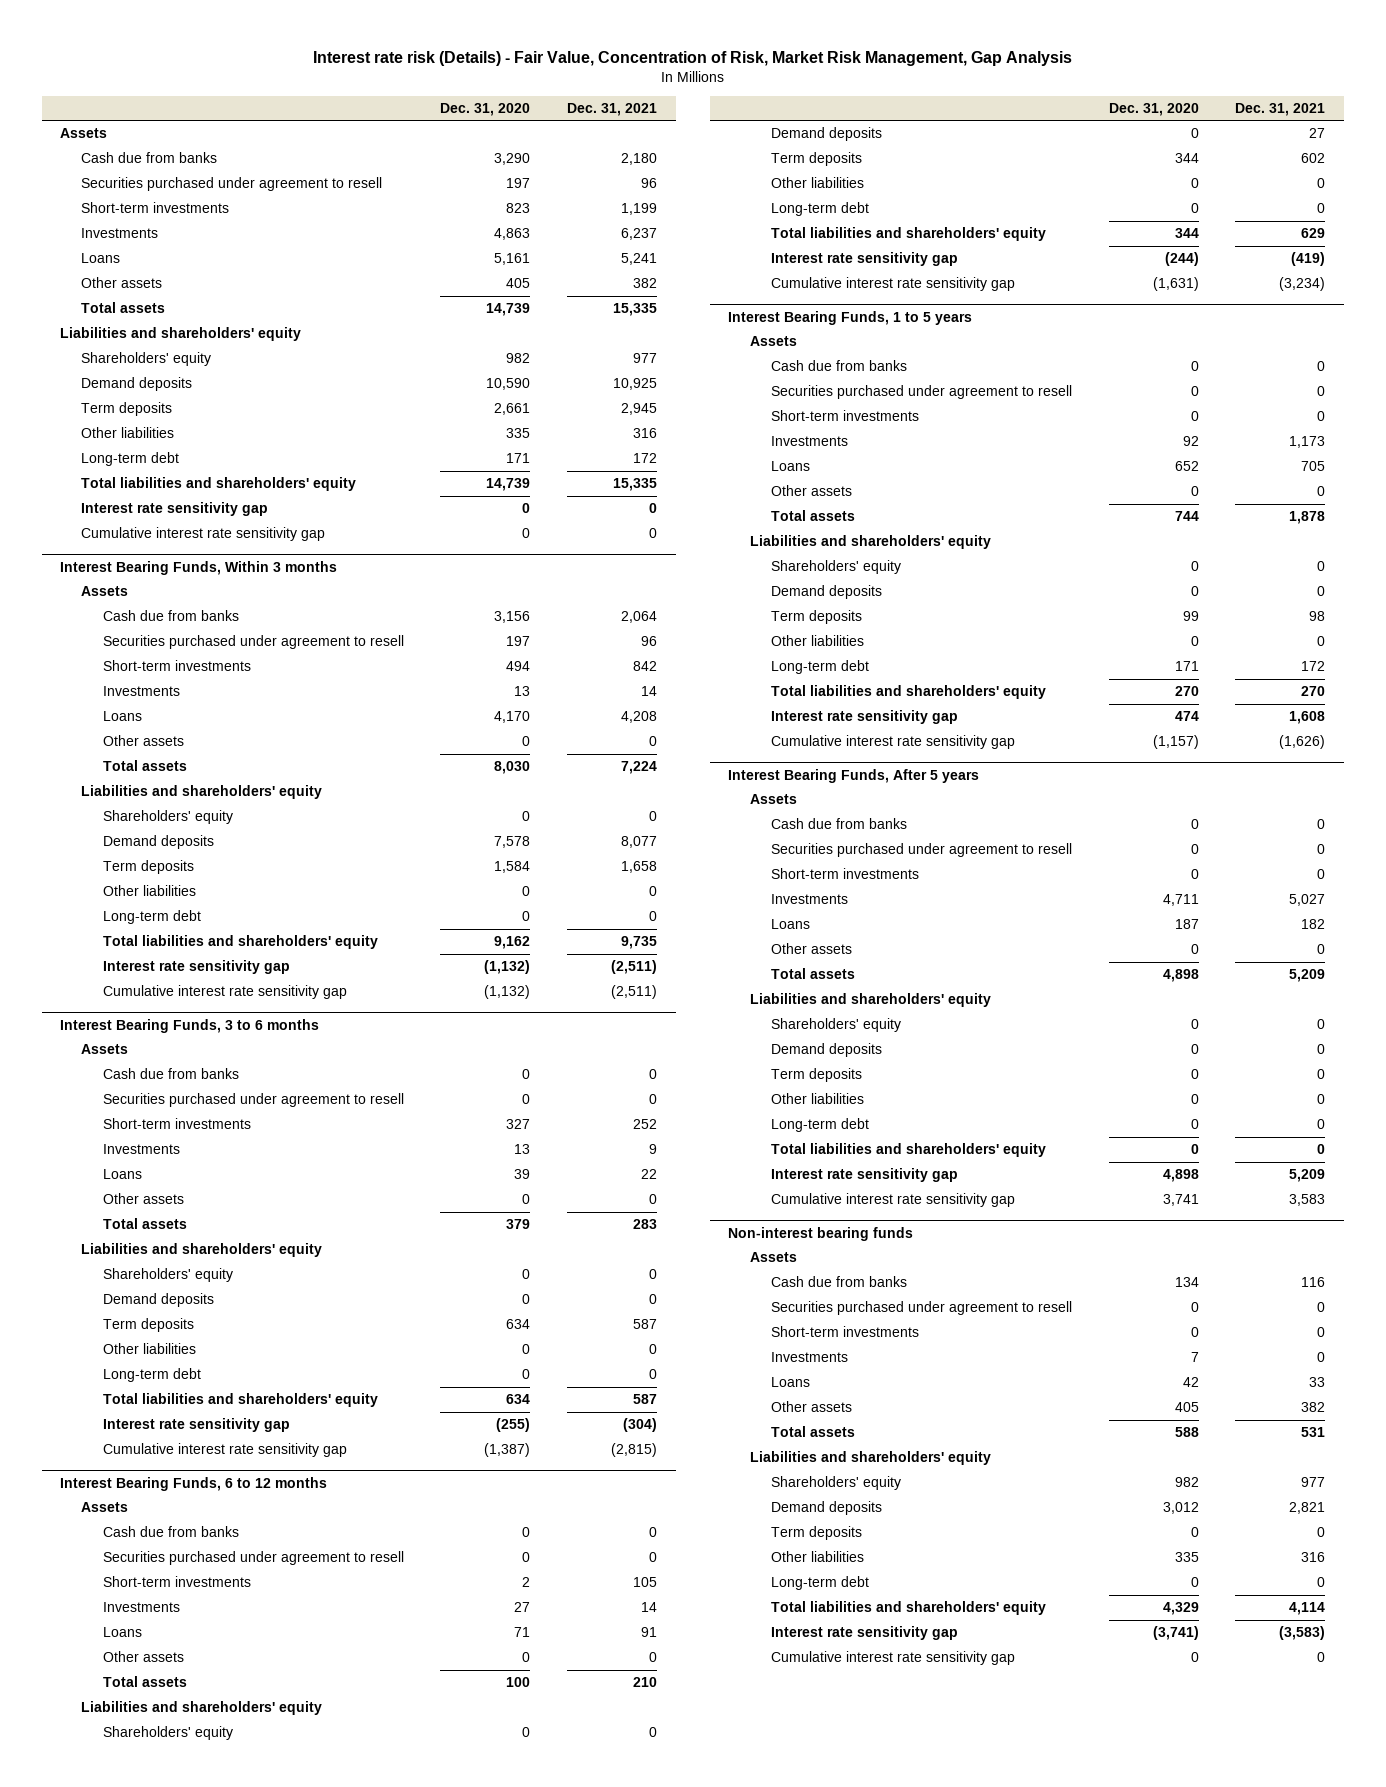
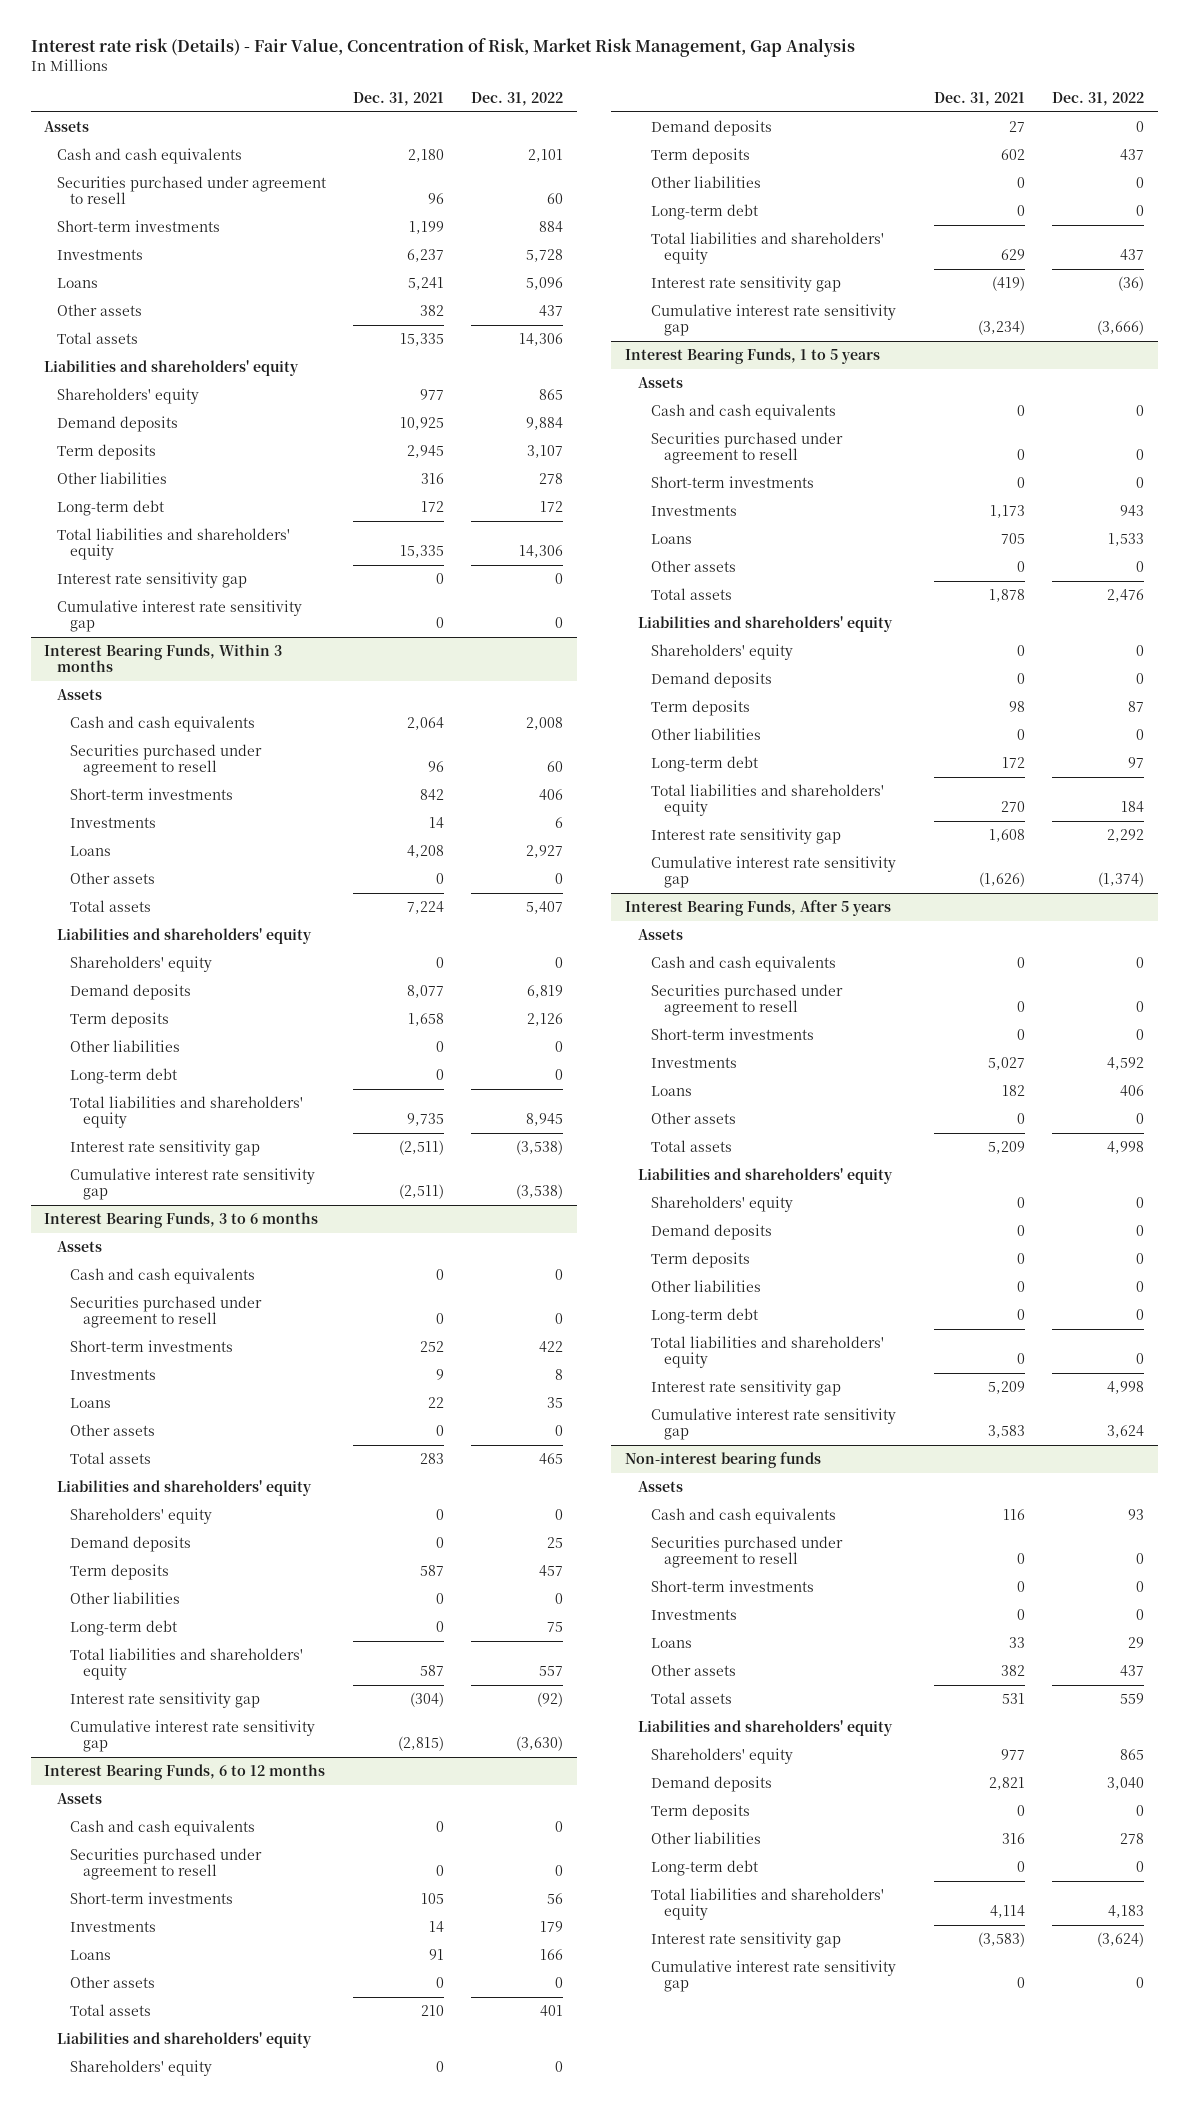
[440,102,531,116] Dec. 31, 2020 -> none
none -> [471,92,564,107] Dec. 31, 2022
[81,152,218,164] Cash due from banks -> [57,147,243,164] Cash and cash equivalents
[102,610,239,622] Cash due from banks -> [69,715,255,732] Cash and cash equivalents
[102,1068,239,1080] Cash due from banks -> [69,1267,255,1284] Cash and cash equivalents
[102,1526,239,1538] Cash due from banks -> [69,1819,255,1836] Cash and cash equivalents
[770,360,907,372] Cash due from banks -> [650,403,836,420] Cash and cash equivalents
[770,818,907,830] Cash due from banks -> [650,955,836,972] Cash and cash equivalents
[770,1276,907,1288] Cash due from banks -> [650,1507,836,1524] Cash and cash equivalents

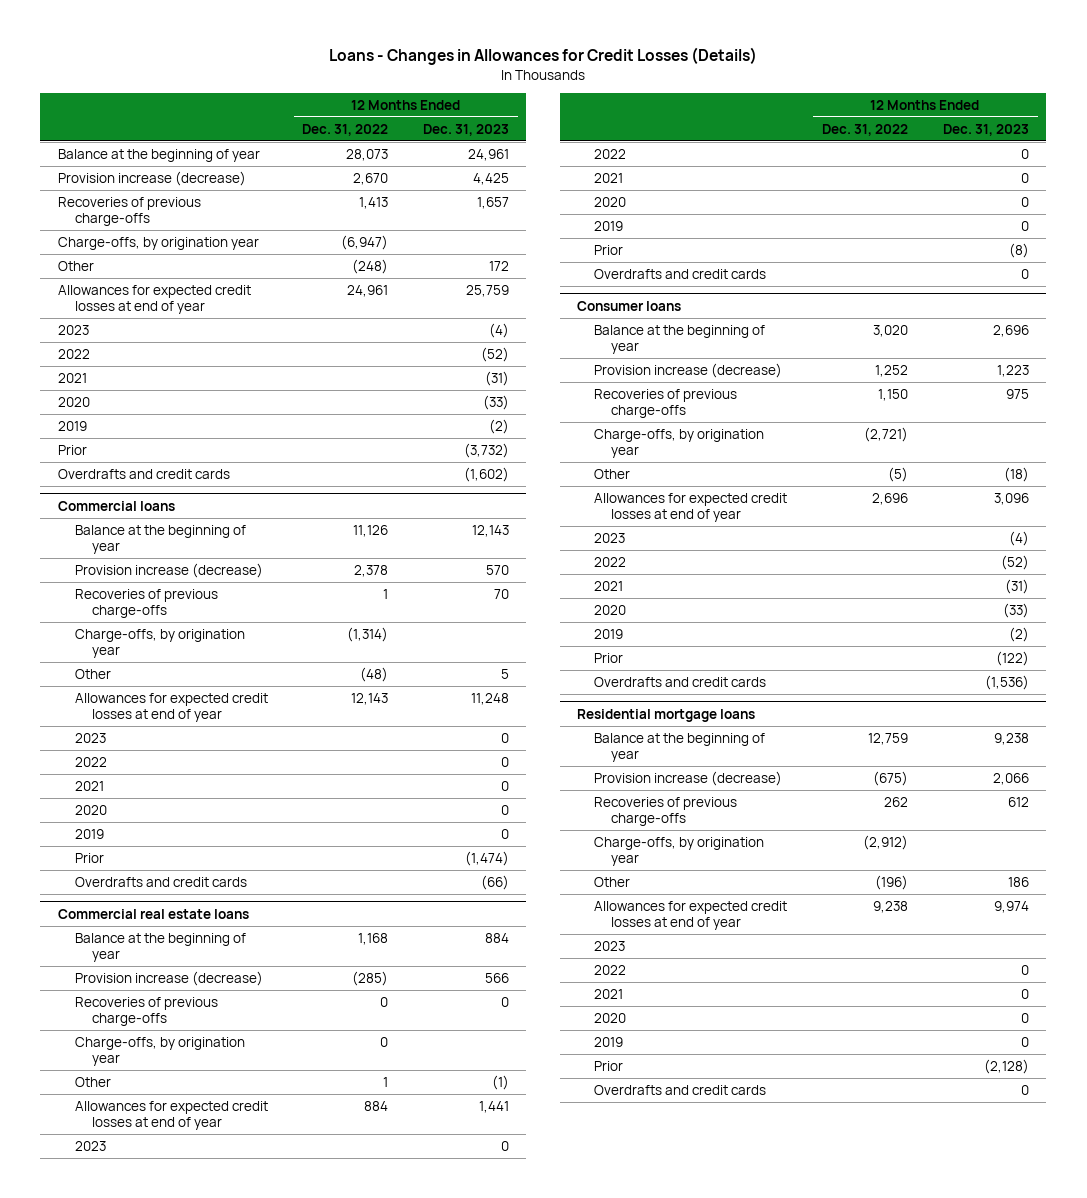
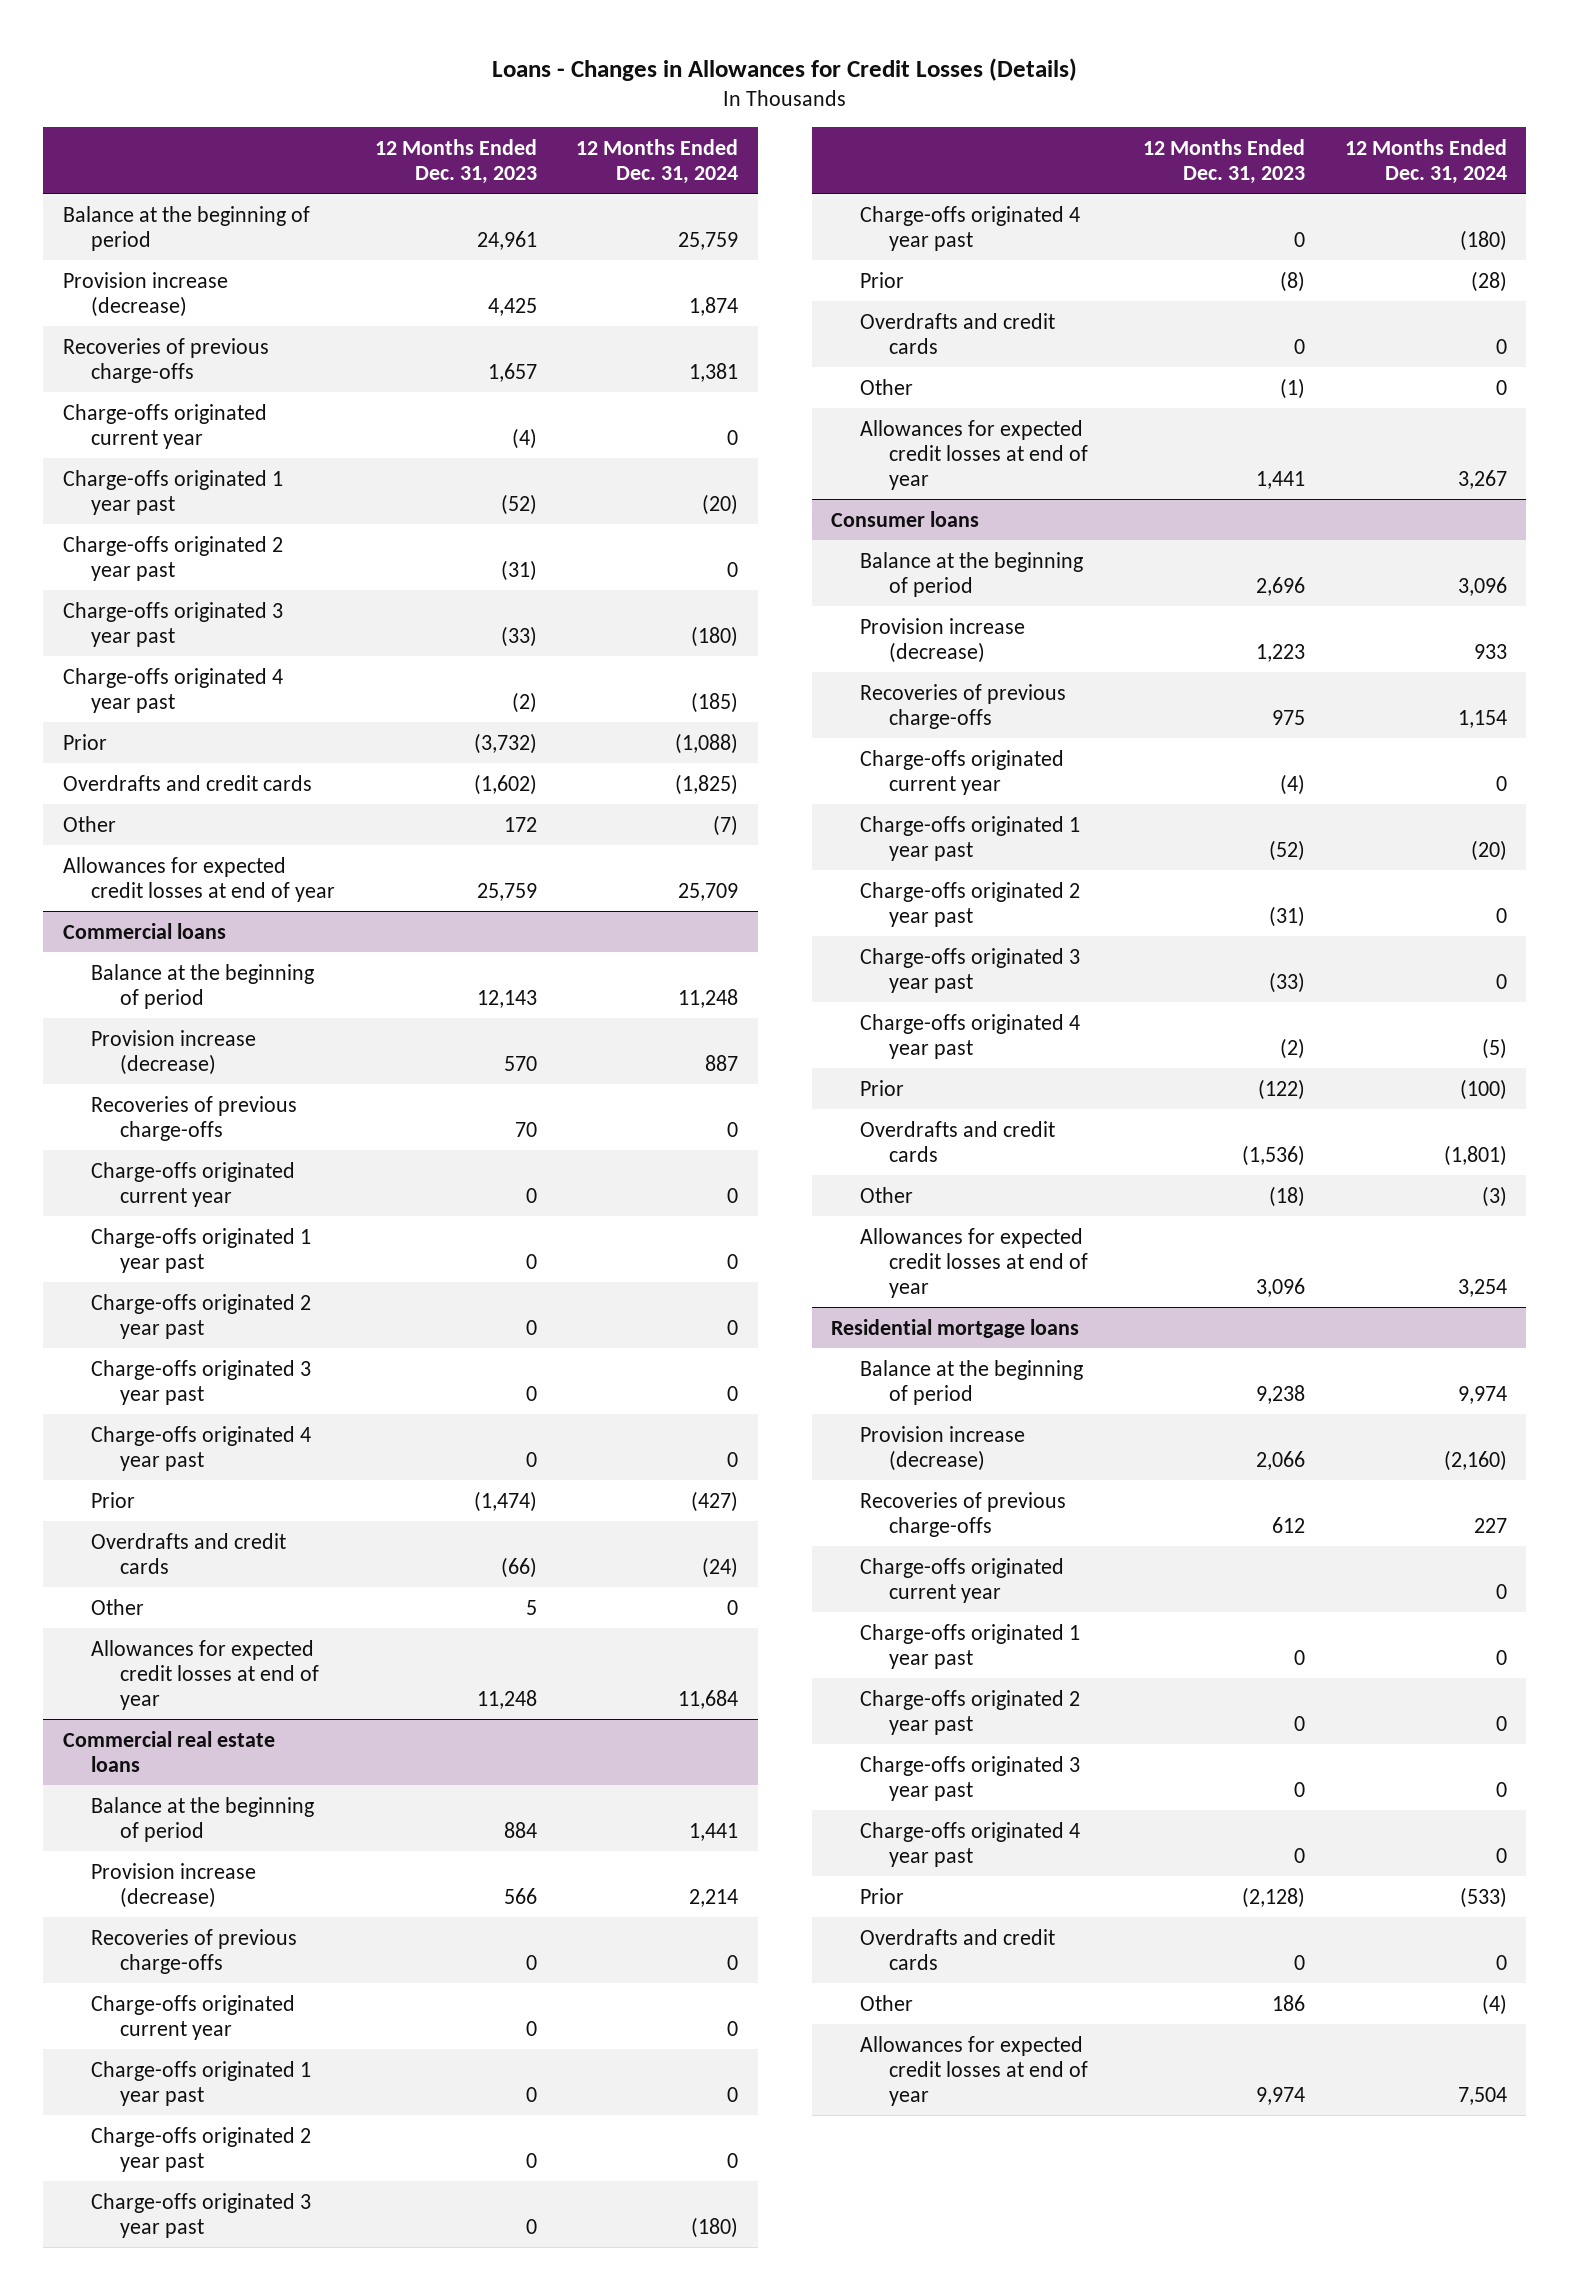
[302,123,389,136] Dec. 31, 2022 -> none
none -> [575,138,738,184] 12 Months Ended Dec. 31, 2024
[57,148,260,162] Balance at the beginning of year -> [62,205,310,251] Balance at the beginning of period
[57,236,259,250] Charge-offs, by origination year -> none
[57,324,89,335] 2023 -> [62,403,267,449] Charge-offs originated current year
[57,348,90,359] 2022 -> [62,469,283,515] Charge-offs originated 1 year past
[57,372,87,383] 2021 -> [62,535,283,581] Charge-offs originated 2 year past
[57,396,90,407] 2020 -> [62,601,283,647] Charge-offs originated 3 year past
[57,420,87,431] 2019 -> [62,667,283,713] Charge-offs originated 4 year past
[57,260,94,271] Other -> [62,815,116,832] Other
[57,284,251,314] Allowances for expected credit losses at end of year -> [62,856,336,902] Allowances for expected credit losses at end of year
[74,524,246,554] Balance at the beginning of year -> [91,963,315,1009] Balance at the beginning of period
[74,628,245,658] Charge-offs, by origination year -> none
[74,732,106,743] 2023 -> [91,1161,296,1207] Charge-offs originated current year
[74,756,107,767] 2022 -> [91,1227,312,1273] Charge-offs originated 1 year past
[74,780,104,791] 2021 -> [91,1293,312,1339] Charge-offs originated 2 year past
[74,804,107,815] 2020 -> [91,1359,312,1405] Charge-offs originated 3 year past
[74,828,104,839] 2019 -> [91,1425,312,1471] Charge-offs originated 4 year past
[74,668,111,679] Other -> [91,1598,145,1615] Other
[74,692,268,722] Allowances for expected credit losses at end of year -> [91,1639,320,1710] Allowances for expected credit losses at end of year
[74,932,246,962] Balance at the beginning of year -> [91,1796,315,1842] Balance at the beginning of period
[74,1036,245,1066] Charge-offs, by origination year -> none
[74,1140,106,1151] 2023 -> [91,1994,296,2040] Charge-offs originated current year
[594,148,627,159] 2022 -> [91,2060,312,2106] Charge-offs originated 1 year past
[594,172,624,183] 2021 -> [91,2126,312,2172] Charge-offs originated 2 year past
[594,196,627,207] 2020 -> [91,2192,312,2238] Charge-offs originated 3 year past
[594,220,624,231] 2019 -> [860,205,1081,251] Charge-offs originated 4 year past
[74,1076,111,1087] Other -> [860,378,914,395] Other
[74,1100,268,1130] Allowances for expected credit losses at end of year -> [860,419,1088,490] Allowances for expected credit losses at end of year
[594,324,766,354] Balance at the beginning of year -> [860,551,1084,597] Balance at the beginning of period
[594,428,765,458] Charge-offs, by origination year -> none
[594,532,626,543] 2023 -> [860,749,1065,795] Charge-offs originated current year
[594,556,627,567] 2022 -> [860,815,1081,861] Charge-offs originated 1 year past
[594,580,624,591] 2021 -> [860,881,1081,927] Charge-offs originated 2 year past
[594,604,627,615] 2020 -> [860,947,1081,993] Charge-offs originated 3 year past
[594,628,624,639] 2019 -> [860,1013,1081,1059] Charge-offs originated 4 year past
[594,468,631,479] Other -> [860,1186,914,1203] Other
[594,492,788,522] Allowances for expected credit losses at end of year -> [860,1227,1088,1298] Allowances for expected credit losses at end of year
[594,732,766,762] Balance at the beginning of year -> [860,1359,1084,1405] Balance at the beginning of period
[594,836,765,866] Charge-offs, by origination year -> none
[594,940,626,951] 2023 -> [860,1557,1065,1603] Charge-offs originated current year
[594,964,627,975] 2022 -> [860,1623,1081,1669] Charge-offs originated 1 year past
[594,988,624,999] 2021 -> [860,1689,1081,1735] Charge-offs originated 2 year past
[594,1012,627,1023] 2020 -> [860,1755,1081,1801] Charge-offs originated 3 year past
[594,1036,624,1047] 2019 -> [860,1821,1081,1867] Charge-offs originated 4 year past
[594,876,631,887] Other -> [860,1994,914,2011] Other
[594,900,788,930] Allowances for expected credit losses at end of year -> [860,2035,1088,2106] Allowances for expected credit losses at end of year

